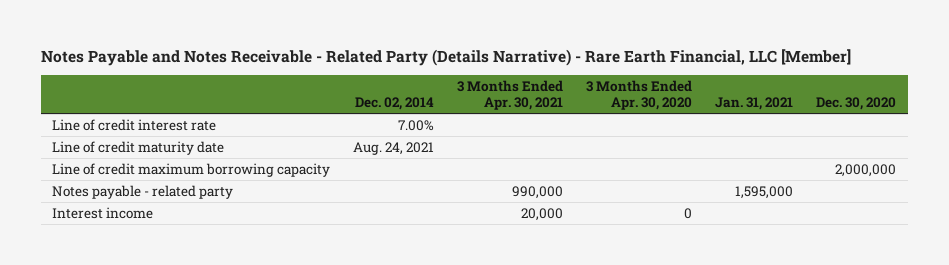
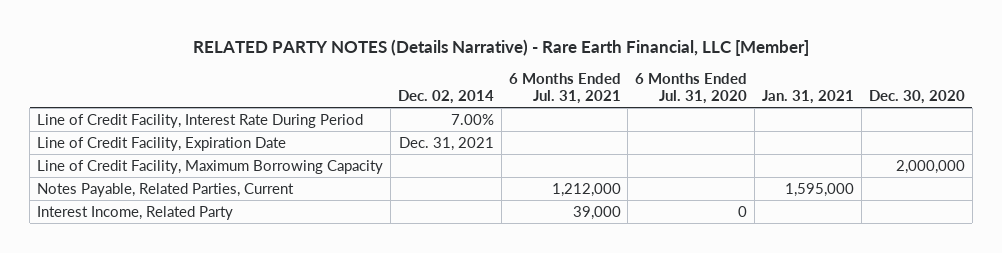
[40,48,851,66] Notes Payable and Notes Receivable - Related Party (Details Narrative) - Rare Earth Financial, LLC [Member] -> [192,38,809,56] RELATED PARTY NOTES (Details Narrative) - Rare Earth Financial, LLC [Member]
[457,79,564,111] 3 Months Ended Apr. 30, 2021 -> none
[586,79,693,111] 3 Months Ended Apr. 30, 2020 -> none
none -> [508,72,621,105] 6 Months Ended Jul. 31, 2021
none -> [635,72,748,105] 6 Months Ended Jul. 31, 2020
[52,118,217,131] Line of credit interest rate -> [37,113,364,128] Line of Credit Facility, Interest Rate During Period
[52,140,225,155] Line of credit maturity date -> [37,136,287,151] Line of Credit Facility, Expiration Date
[353,141,435,155] Aug. 24, 2021 -> [398,136,494,151] Dec. 31, 2021
[52,162,331,177] Line of credit maximum borrowing capacity -> [37,159,384,174] Line of Credit Facility, Maximum Borrowing Capacity
[52,184,234,199] Notes payable - related party -> [37,182,295,197] Notes Payable, Related Parties, Current
[52,206,154,219] Interest income -> [37,205,234,220] Interest Income, Related Party

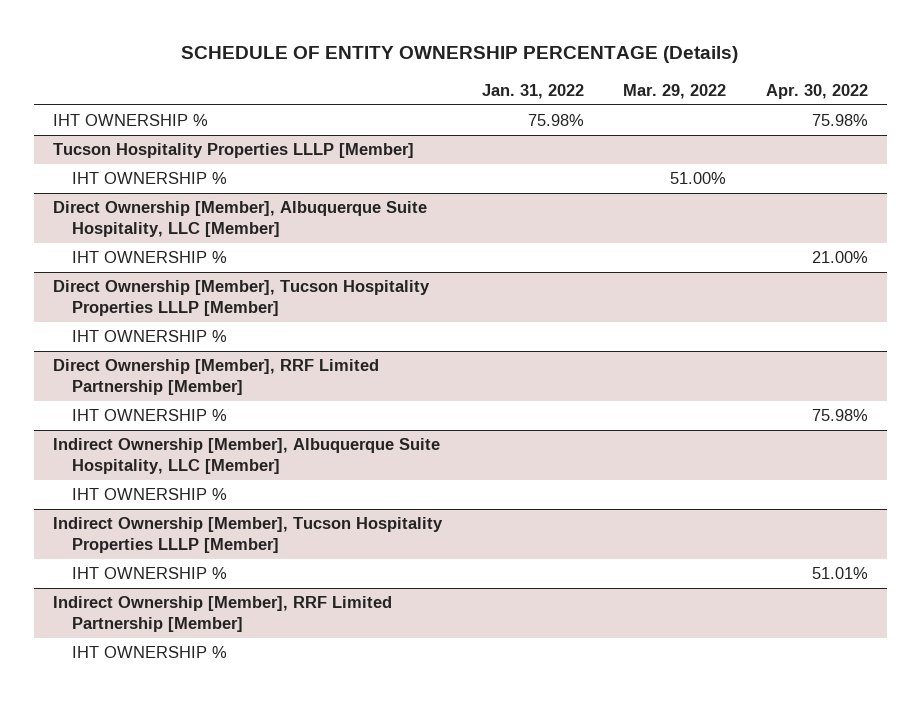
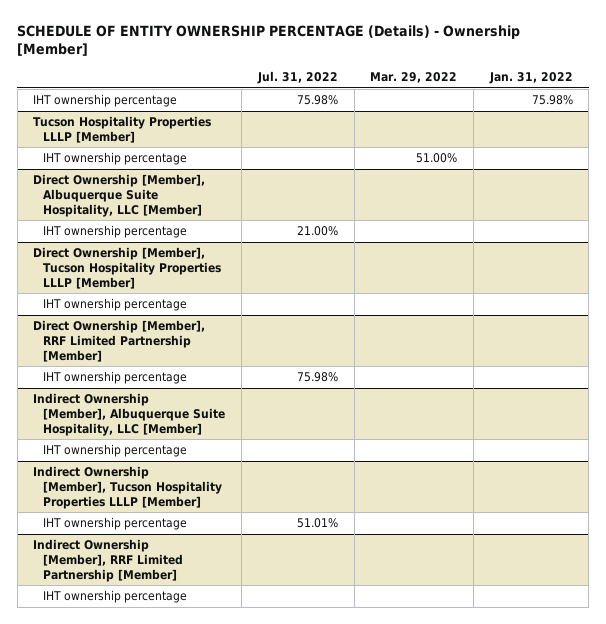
[181,46,739,64] SCHEDULE OF ENTITY OWNERSHIP PERCENTAGE (Details) -> [17,24,521,57] SCHEDULE OF ENTITY OWNERSHIP PERCENTAGE (Details) - Ownership [Member]
[765,84,868,100] Apr. 30, 2022 -> none
none -> [256,71,338,85] Jul. 31, 2022
[53,114,209,127] IHT OWNERSHIP % -> [33,94,178,108] IHT ownership percentage
[71,172,227,185] IHT OWNERSHIP % -> [43,152,188,166] IHT ownership percentage
[71,251,227,264] IHT OWNERSHIP % -> [43,225,188,239] IHT ownership percentage
[71,330,227,343] IHT OWNERSHIP % -> [43,298,188,312] IHT ownership percentage
[71,409,227,422] IHT OWNERSHIP % -> [43,371,188,385] IHT ownership percentage
[71,488,227,501] IHT OWNERSHIP % -> [43,444,188,458] IHT ownership percentage
[71,567,227,580] IHT OWNERSHIP % -> [43,517,188,531] IHT ownership percentage
[71,646,227,659] IHT OWNERSHIP % -> [43,590,188,604] IHT ownership percentage

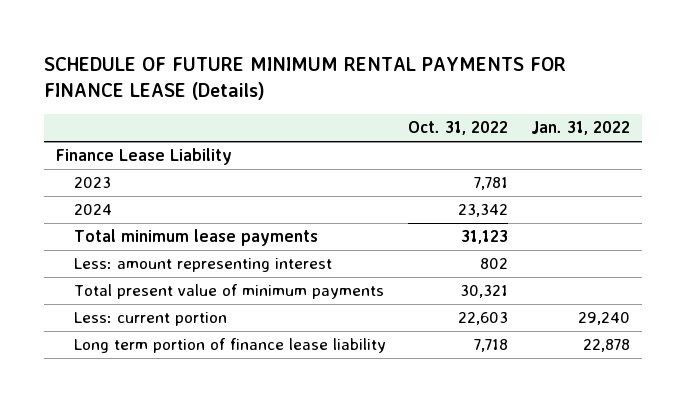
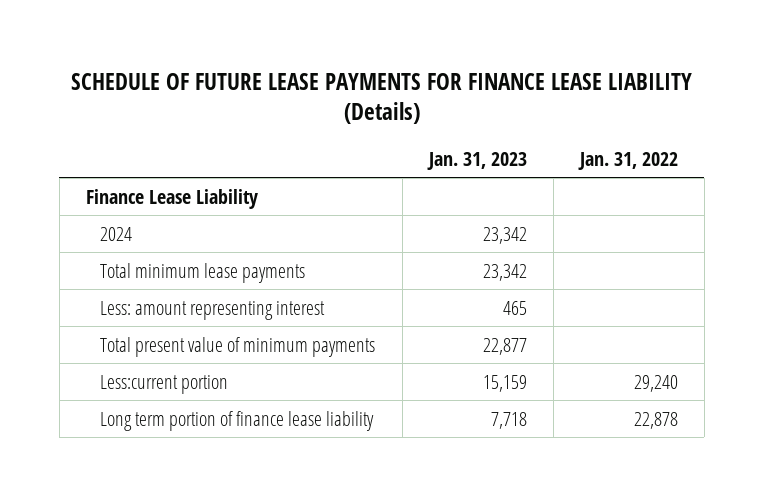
[44,56,567,100] SCHEDULE OF FUTURE MINIMUM RENTAL PAYMENTS FOR FINANCE LEASE (Details) -> [70,72,692,125] SCHEDULE OF FUTURE LEASE PAYMENTS FOR FINANCE LEASE LIABILITY (Details)
[408,121,509,136] Oct. 31, 2022 -> none
none -> [426,151,527,170] Jan. 31, 2023
[73,177,111,189] 2023 -> none
[73,312,227,327] Less: current portion -> [100,374,229,394] Less:current portion

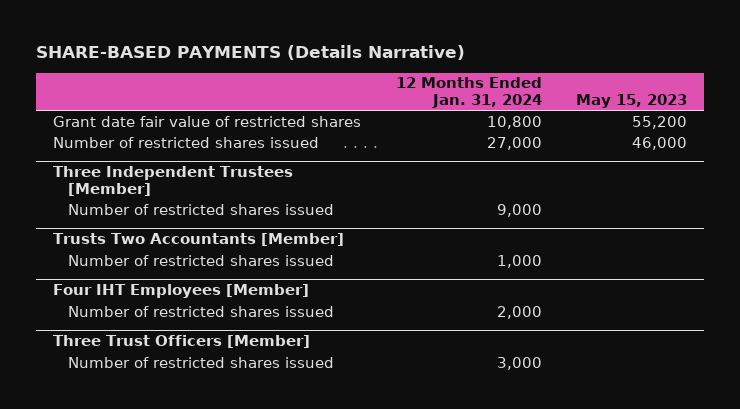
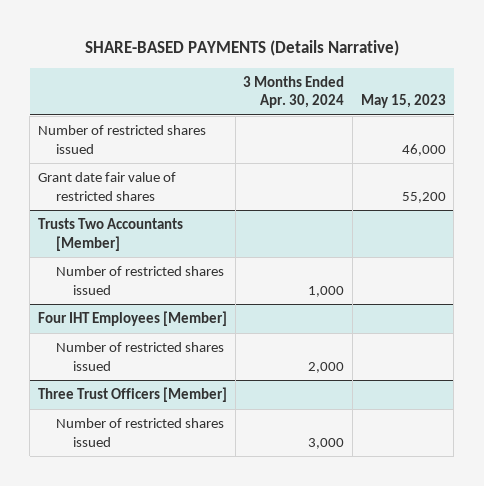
[395,77,542,109] 12 Months Ended Jan. 31, 2024 -> none
none -> [243,75,345,109] 3 Months Ended Apr. 30, 2024
[53,166,294,196] Three Independent Trustees [Member] -> none
[67,203,334,215] Number of restricted shares issued -> none
[53,115,362,127] Grant date fair value of restricted shares -> [37,172,176,201] Grant date fair value of restricted shares

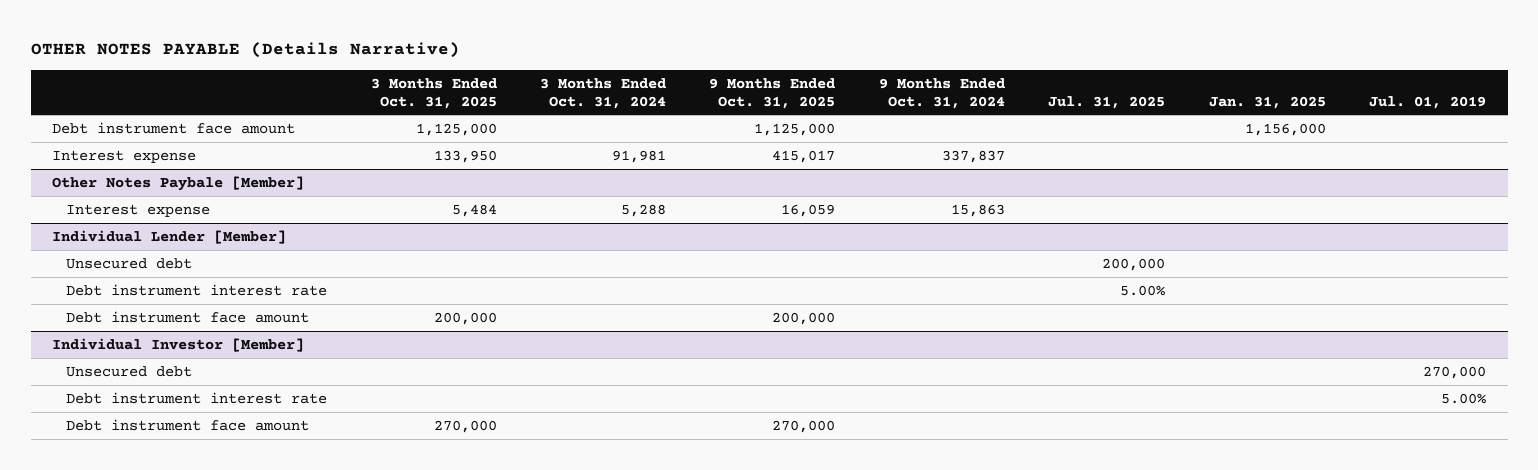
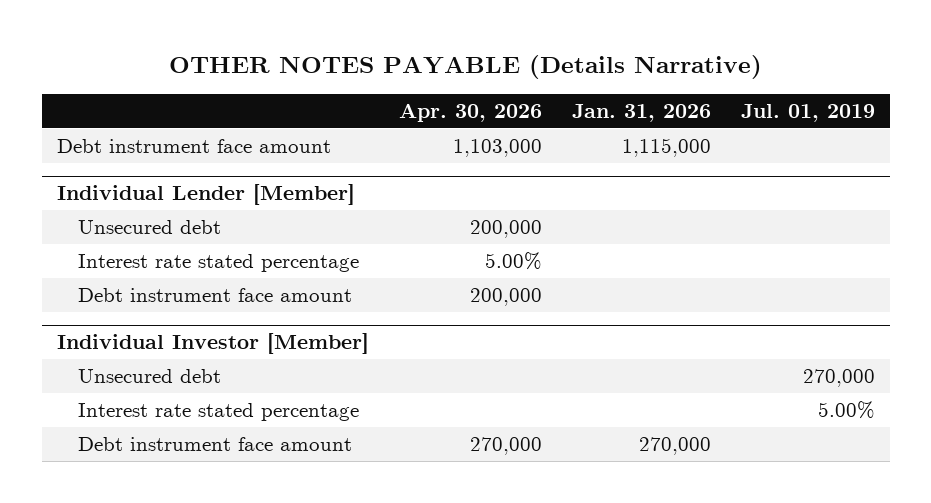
[370,77,497,109] 3 Months Ended Oct. 31, 2025 -> none
[539,77,666,109] 3 Months Ended Oct. 31, 2024 -> none
[709,77,836,109] 9 Months Ended Oct. 31, 2025 -> none
[878,77,1005,109] 9 Months Ended Oct. 31, 2024 -> none
[1048,95,1166,109] Jul. 31, 2025 -> none
[1208,95,1326,109] Jan. 31, 2025 -> none
none -> [398,102,542,122] Apr. 30, 2026
none -> [571,103,711,122] Jan. 31, 2026
[52,149,197,163] Interest expense -> none
[52,175,305,191] Other Notes Paybale [Member] -> none
[66,203,211,217] Interest expense -> none
[66,283,328,296] Debt instrument interest rate -> [78,253,360,272] Interest rate stated percentage
[66,391,328,404] Debt instrument interest rate -> [78,402,360,421] Interest rate stated percentage

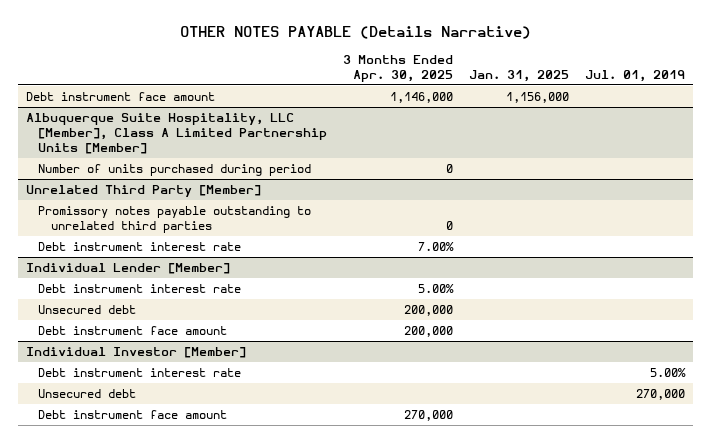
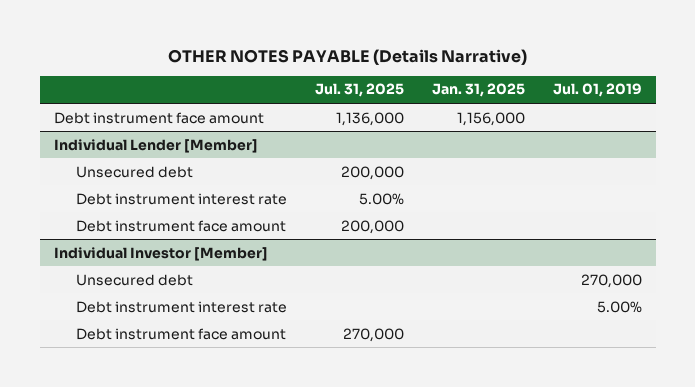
[343,54,454,82] 3 Months Ended Apr. 30, 2025 -> none
none -> [314,83,404,98] Jul. 31, 2025
[25,112,328,155] Albuquerque Suite Hospitality, LLC [Member], Class A Limited Partnership Units [Member] -> none
[38,163,312,176] Number of units purchased during period -> none
[25,184,261,197] Unrelated Third Party [Member] -> none
[38,205,312,234] Promissory notes payable outstanding to unrelated third parties -> none
[38,241,242,251] Debt instrument interest rate -> none
[38,283,242,293] Debt instrument interest rate -> [75,192,287,205] Debt instrument interest rate
[38,367,242,377] Debt instrument interest rate -> [75,300,287,313] Debt instrument interest rate

